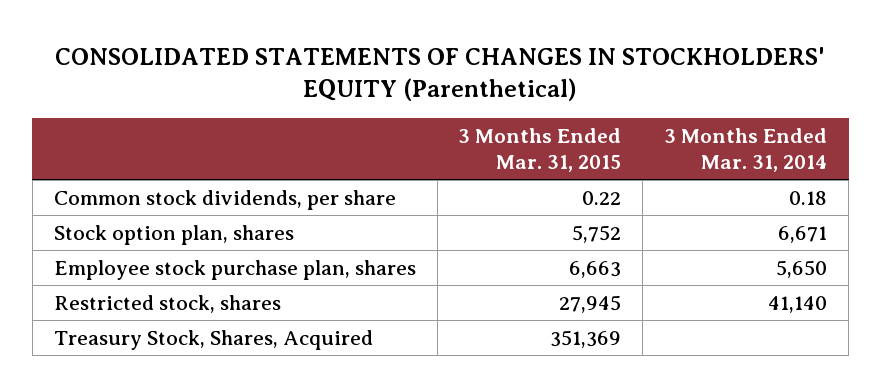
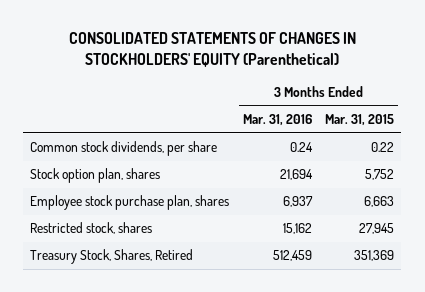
[664,127,828,173] 3 Months Ended Mar. 31, 2014 -> none
none -> [242,113,312,126] Mar. 31, 2016
[53,329,373,350] Treasury Stock, Shares, Acquired -> [30,249,194,265] Treasury Stock, Shares, Retired

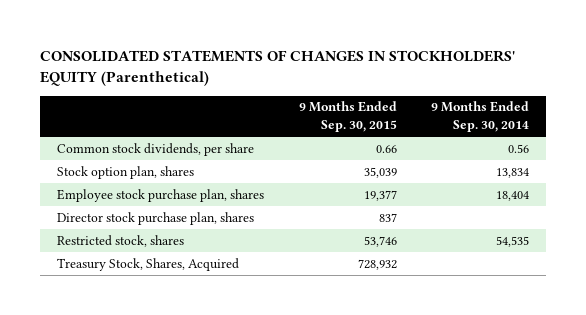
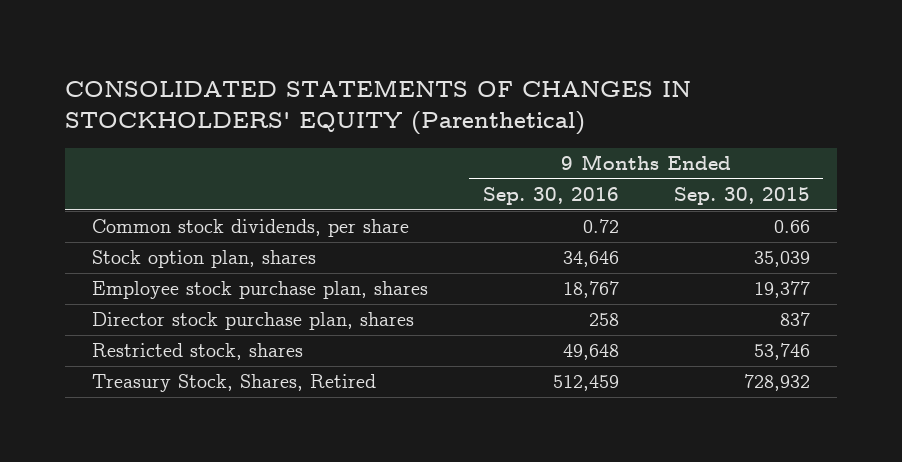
[430,101,529,132] 9 Months Ended Sep. 30, 2014 -> none
none -> [483,187,620,206] Sep. 30, 2016
[57,257,240,271] Treasury Stock, Shares, Acquired -> [92,374,377,393] Treasury Stock, Shares, Retired

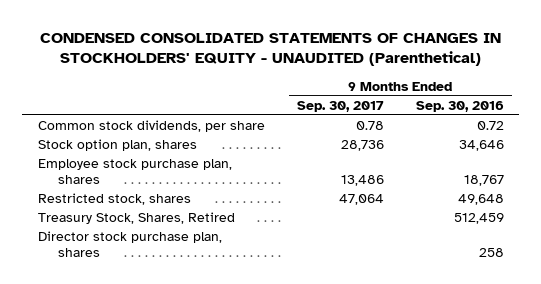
[65,79,692,135] CONSOLIDATED STATEMENTS OF CHANGES IN STOCKHOLDERS' EQUITY (Parenthetical) -> [39,32,501,67] CONDENSED CONSOLIDATED STATEMENTS OF CHANGES IN STOCKHOLDERS' EQUITY - UNAUDITED (Parenthetical)
[673,187,810,206] Sep. 30, 2015 -> none
none -> [296,100,384,112] Sep. 30, 2017
[92,312,415,331] Director stock purchase plan, shares -> [37,231,222,257] Director stock purchase plan, shares

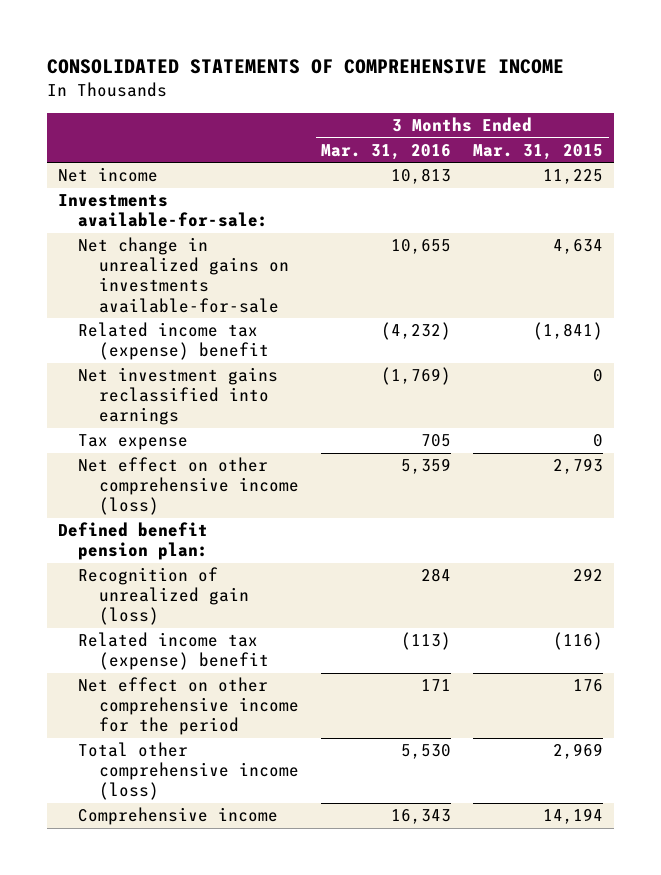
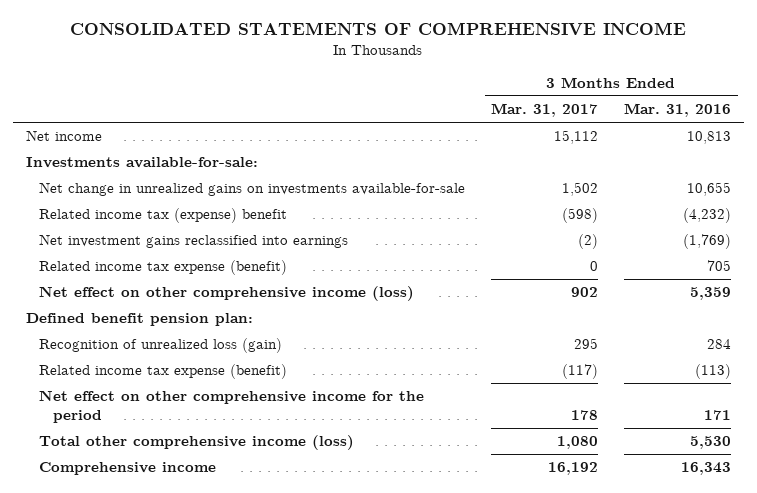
[473,143,604,160] Mar. 31, 2015 -> none
none -> [491,103,599,118] Mar. 31, 2017
[78,434,189,451] Tax expense -> [39,260,288,276] Related income tax expense (benefit)
[78,567,250,626] Recognition of unrealized gain (loss) -> [39,338,283,354] Recognition of unrealized loss (gain)
[78,632,270,671] Related income tax (expense) benefit -> [39,364,288,380] Related income tax expense (benefit)

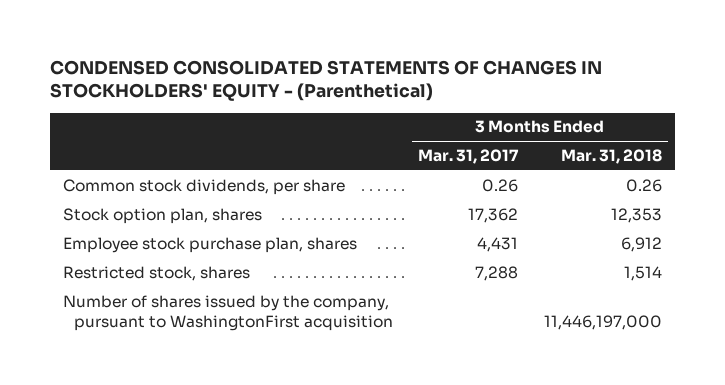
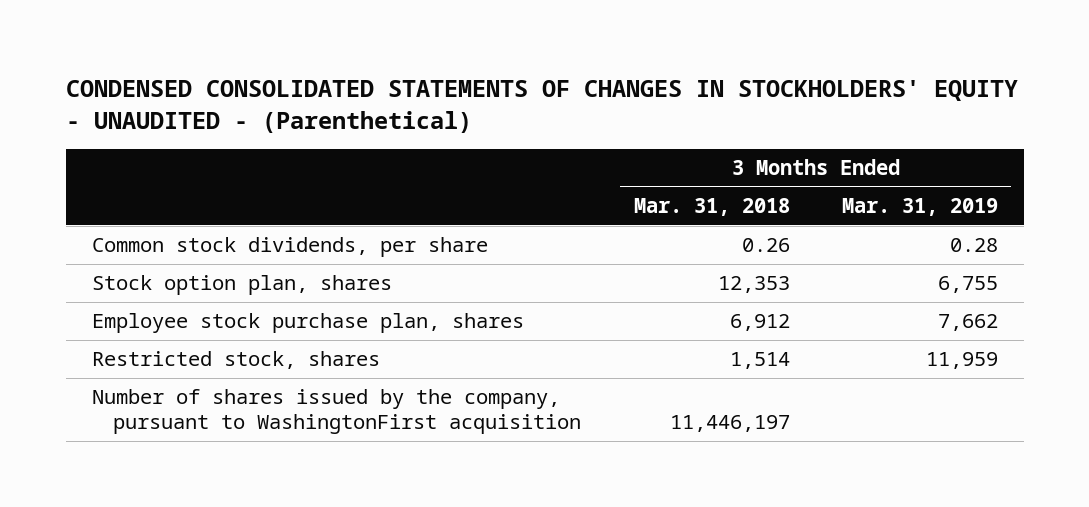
[49,59,602,102] CONDENSED CONSOLIDATED STATEMENTS OF CHANGES IN STOCKHOLDERS' EQUITY - (Parenthetical) -> [65,80,1018,133] CONDENSED CONSOLIDATED STATEMENTS OF CHANGES IN STOCKHOLDERS' EQUITY - UNAUDITED - (Parenthetical)
[418,149,520,165] Mar. 31, 2017 -> none
none -> [841,198,998,217] Mar. 31, 2019
[543,314,662,330] 11,446,197,000 -> [669,415,790,433] 11,446,197

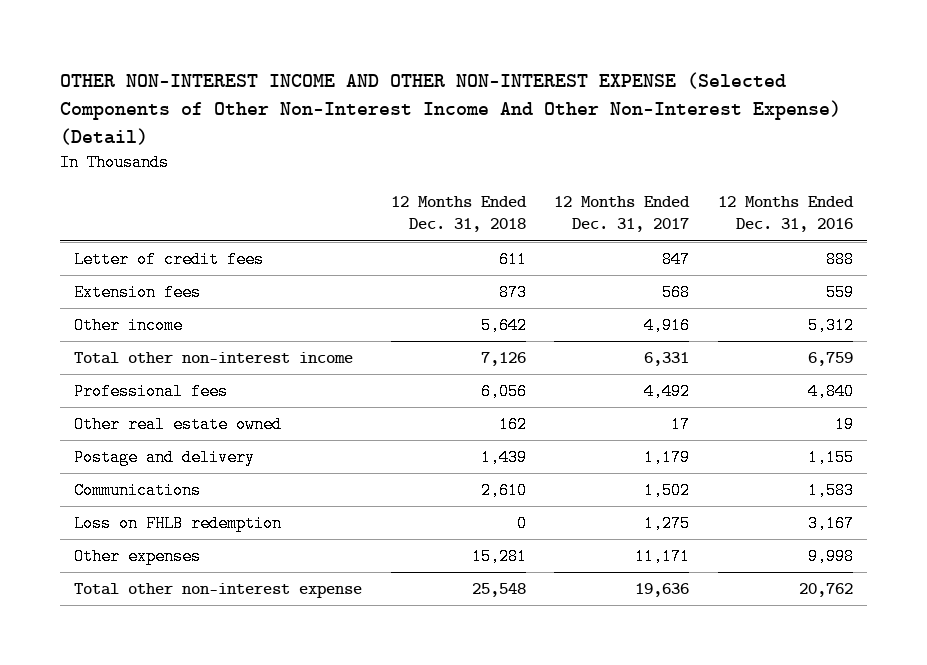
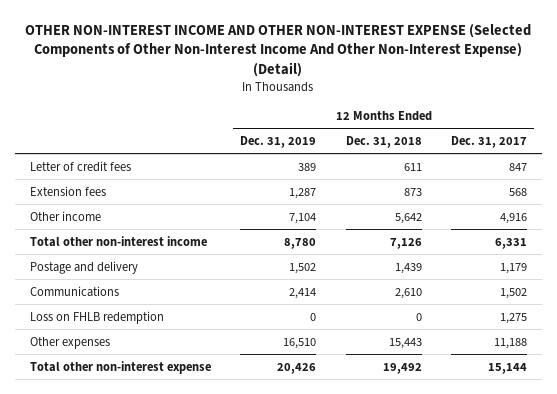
[717,195,854,233] 12 Months Ended Dec. 31, 2016 -> none
none -> [240,136,317,149] Dec. 31, 2019
[73,383,228,401] Professional fees -> none
[73,416,282,434] Other real estate owned -> none
[471,548,527,566] 15,281 -> [388,337,422,349] 15,443
[635,548,691,566] 11,171 -> [494,337,528,349] 11,188
[471,583,526,598] 25,548 -> [382,362,422,374] 19,492
[635,583,690,598] 19,636 -> [488,362,528,374] 15,144

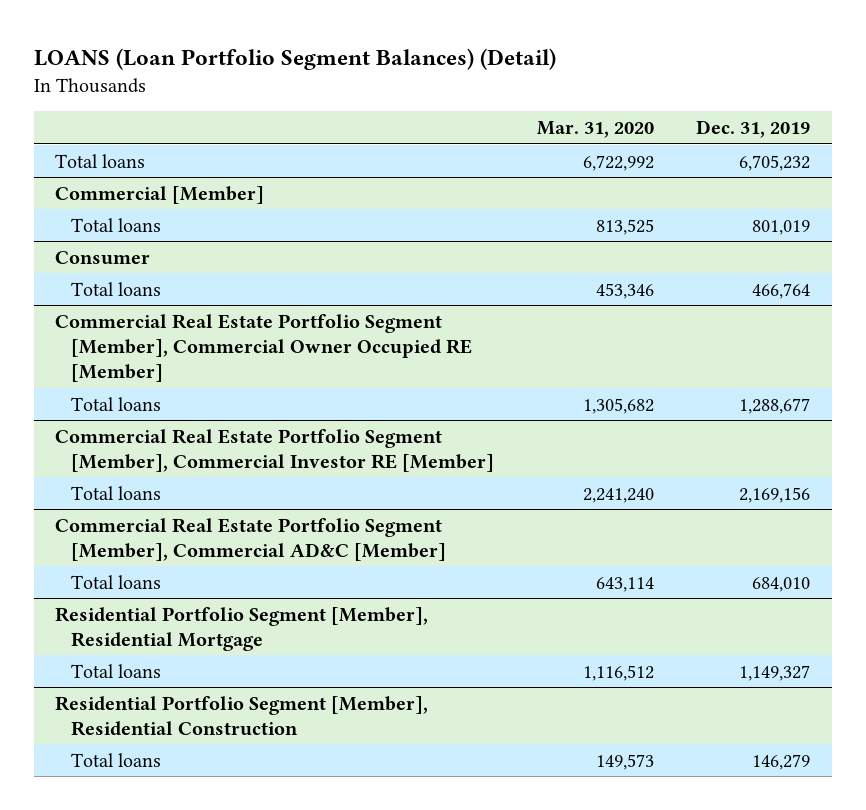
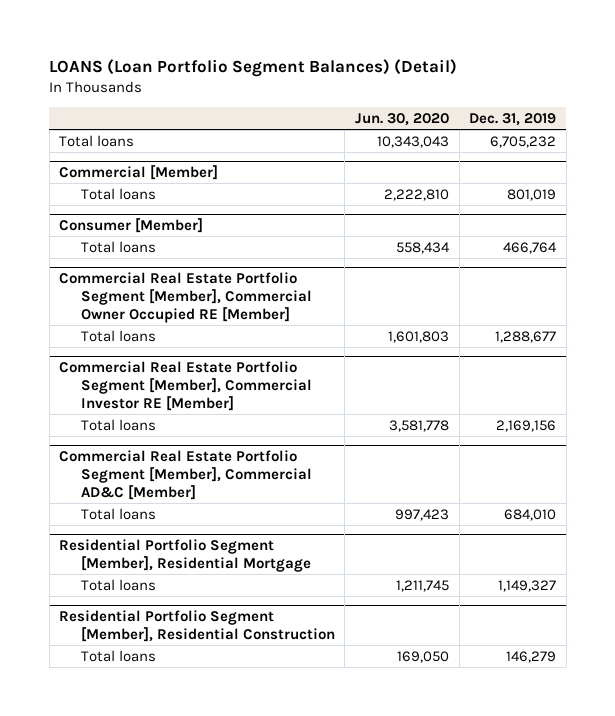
[536,120,654,138] Mar. 31, 2020 -> none
none -> [354,112,449,126] Jun. 30, 2020
[55,250,151,265] Consumer -> [59,217,204,233] Consumer [Member]

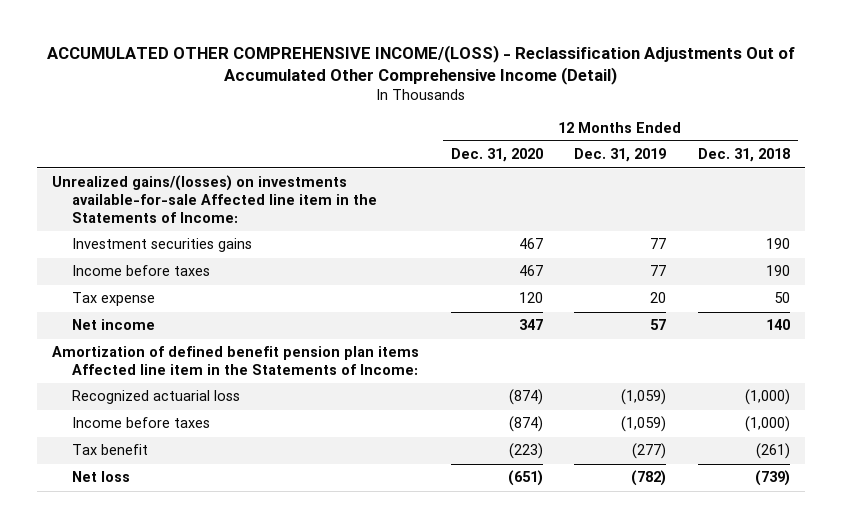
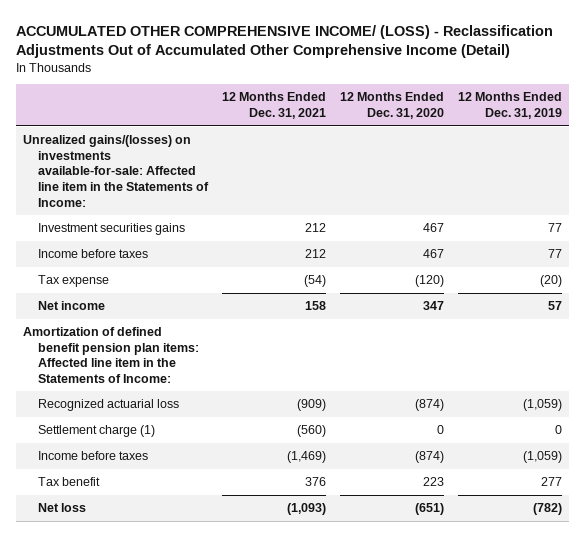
[46,44,795,85] ACCUMULATED OTHER COMPREHENSIVE INCOME/(LOSS) - Reclassification Adjustments Out of Accumulated Other Comprehensive Income (Detail) -> [16,24,554,59] ACCUMULATED OTHER COMPREHENSIVE INCOME/ (LOSS) - Reclassification Adjustments Out of Accumulated Other Comprehensive Income (Detail)
[697,148,790,163] Dec. 31, 2018 -> none
none -> [222,92,327,120] 12 Months Ended Dec. 31, 2021
[52,175,378,223] Unrealized gains/(losses) on investments available-for-sale Affected line item in the Statements of Income: -> [23,135,210,207] Unrealized gains/(losses) on investments available-for-sale: Affected line item in the Statements of Income:
[518,292,543,304] 120 -> [415,275,445,288] (120)
[650,292,667,304] 20 -> [540,275,563,288] (20)
[52,346,420,376] Amortization of defined benefit pension plan items Affected line item in the Statements of Income: -> [23,327,200,383] Amortization of defined benefit pension plan items: Affected line item in the Statements of Income:
none -> [38,425,156,438] Settlement charge (1)
[508,443,543,460] (223) -> [423,477,445,487] 223
[632,443,667,460] (277) -> [541,477,563,487] 277

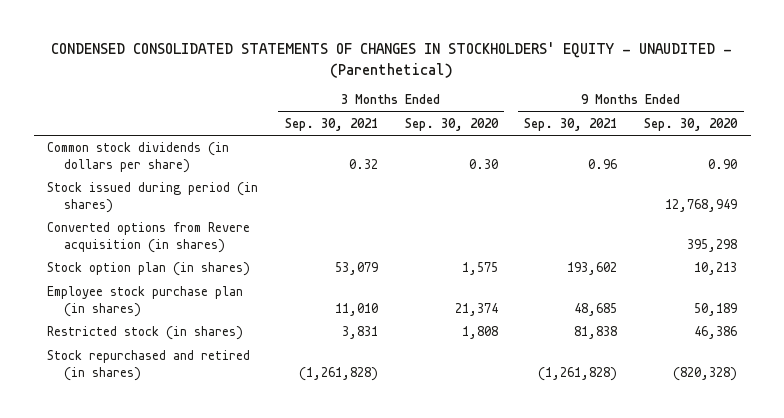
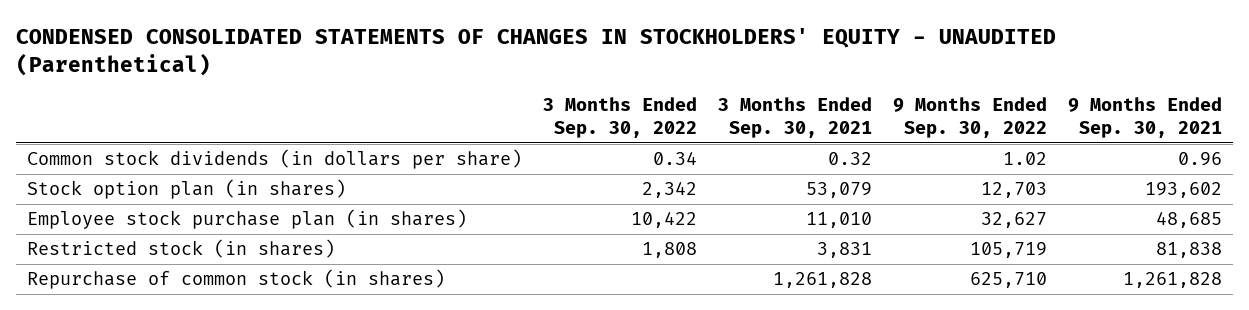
[51,42,733,78] CONDENSED CONSOLIDATED STATEMENTS OF CHANGES IN STOCKHOLDERS' EQUITY - UNAUDITED - (Parenthetical) -> [16,27,1057,76] CONDENSED CONSOLIDATED STATEMENTS OF CHANGES IN STOCKHOLDERS' EQUITY - UNAUDITED (Parenthetical)
[404,117,499,131] Sep. 30, 2020 -> none
[644,117,739,131] Sep. 30, 2020 -> none
none -> [542,97,697,138] 3 Months Ended Sep. 30, 2022
none -> [892,97,1047,138] 9 Months Ended Sep. 30, 2022
[47,182,259,213] Stock issued during period (in shares) -> none
[47,222,251,253] Converted options from Revere acquisition (in shares) -> none
[47,350,251,381] Stock repurchased and retired (in shares) -> [26,269,445,290] Repurchase of common stock (in shares)
[298,366,378,381] (1,261,828) -> [772,272,872,289] 1,261,828
[538,366,618,381] (1,261,828) -> [1123,272,1223,289] 1,261,828

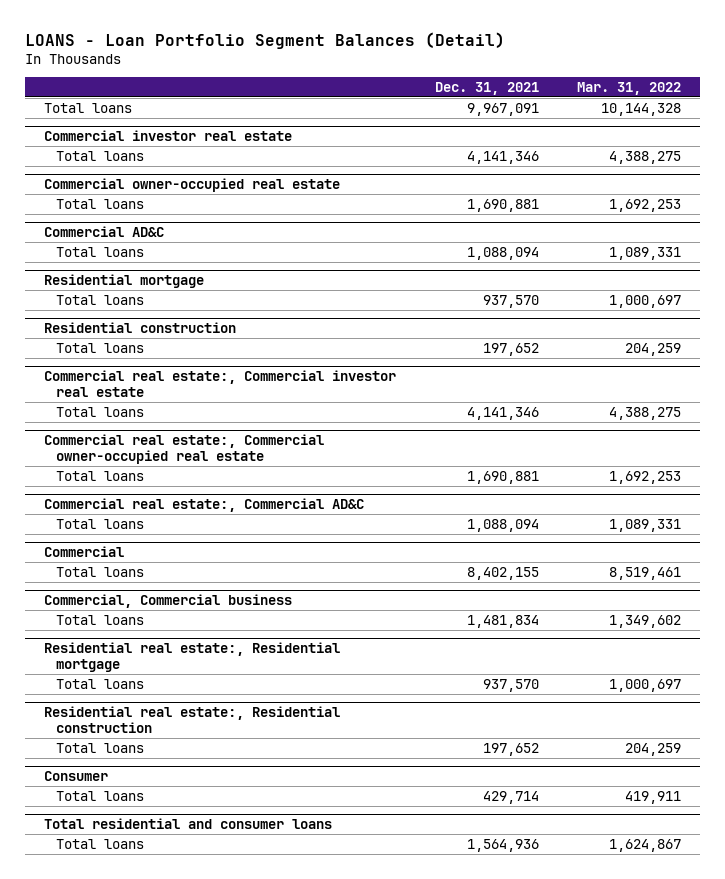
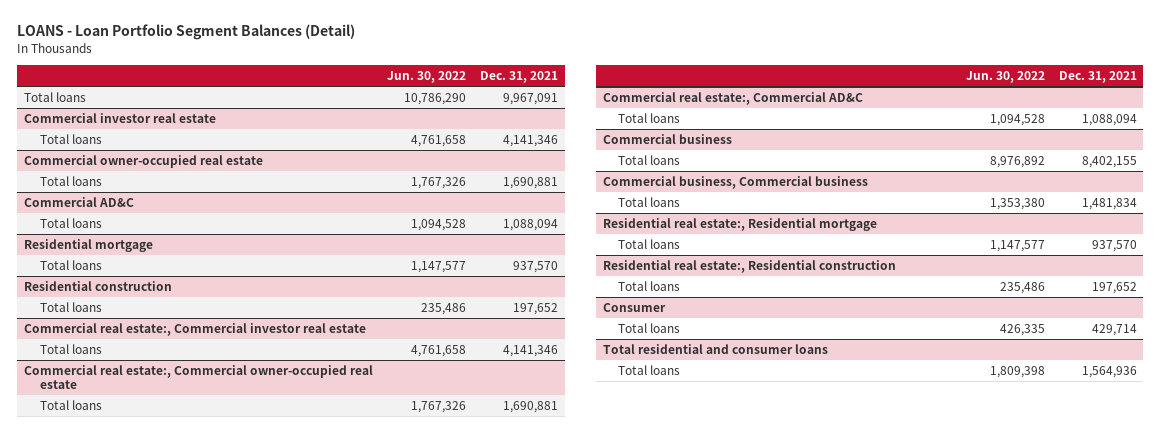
[576,81,681,95] Mar. 31, 2022 -> none
none -> [387,70,467,83] Jun. 30, 2022
[44,545,125,557] Commercial -> [602,134,732,145] Commercial business
[44,593,293,608] Commercial, Commercial business -> [602,176,868,190] Commercial business, Commercial business

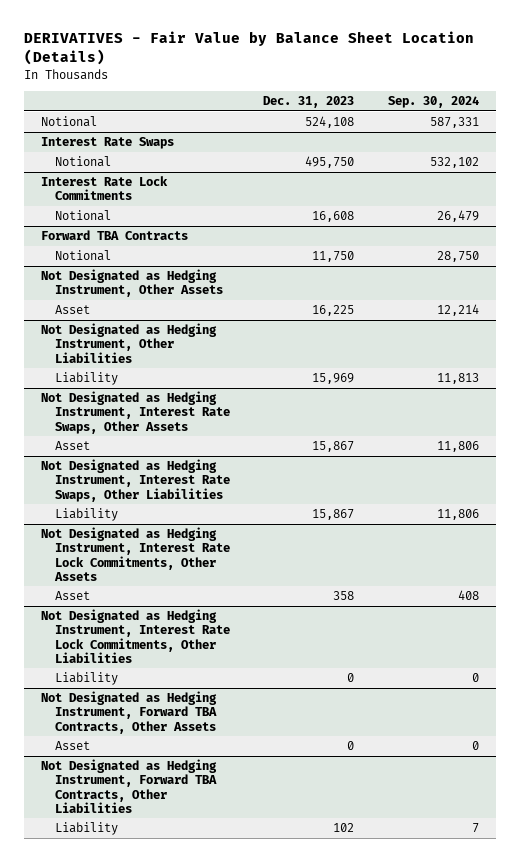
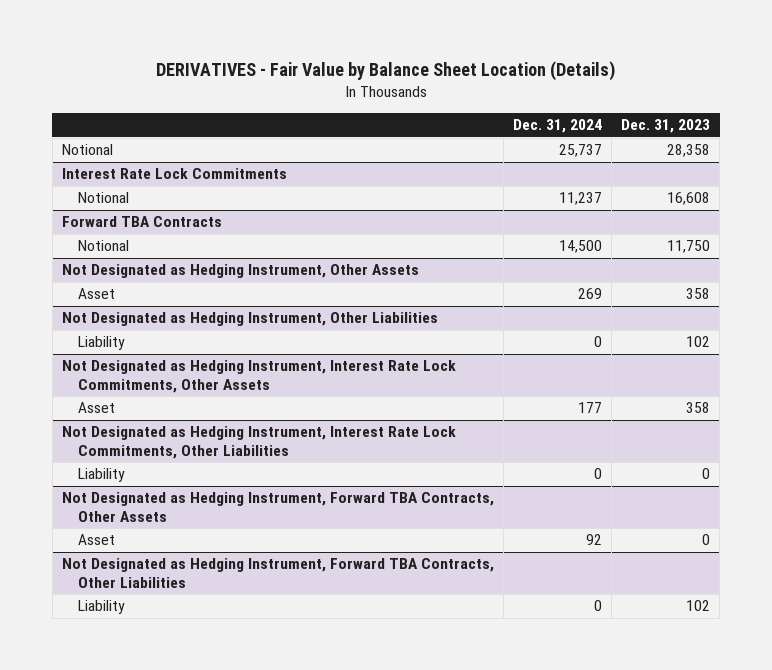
[388,96,480,109] Sep. 30, 2024 -> none
none -> [512,119,602,134] Dec. 31, 2024
[41,137,175,150] Interest Rate Swaps -> none
[54,156,111,168] Notional -> none
[305,116,355,129] 524,108 -> [667,144,711,158] 28,358
[312,305,355,317] 16,225 -> [686,288,711,300] 358
[41,391,230,434] Not Designated as Hedging Instrument, Interest Rate Swaps, Other Assets -> none
[54,441,90,451] Asset -> none
[41,459,230,502] Not Designated as Hedging Instrument, Interest Rate Swaps, Other Liabilities -> none
[54,508,118,522] Liability -> none
[312,373,355,385] 15,969 -> [686,336,711,348] 102

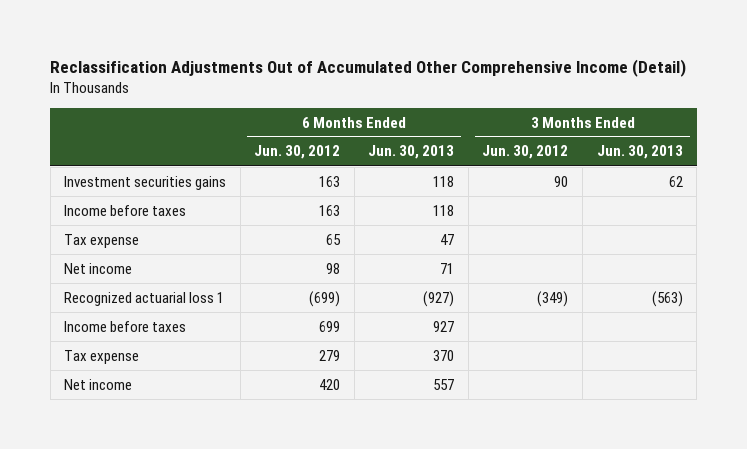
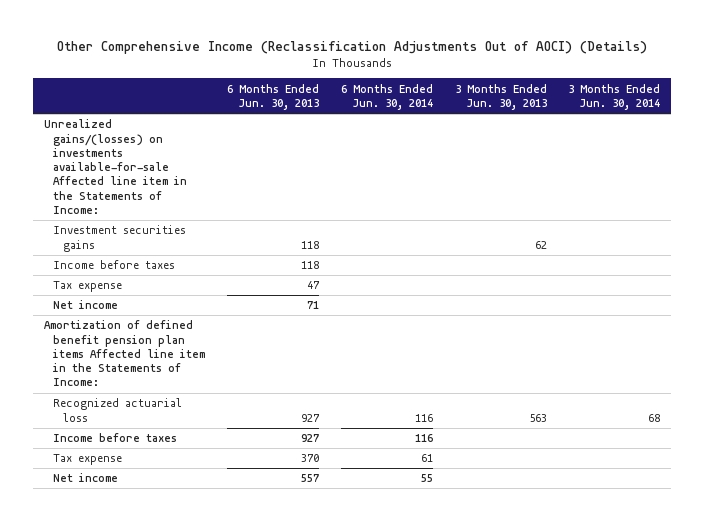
[50,59,687,78] Reclassification Adjustments Out of Accumulated Other Comprehensive Income (Detail) -> [56,40,647,54] Other Comprehensive Income (Reclassification Adjustments Out of AOCI) (Details)
[254,145,341,160] Jun. 30, 2012 -> none
[482,145,569,160] Jun. 30, 2012 -> none
none -> [340,83,433,110] 6 Months Ended Jun. 30, 2014
none -> [568,83,661,110] 3 Months Ended Jun. 30, 2014
none -> [43,119,188,215] Unrealized gains/(losses) on investments available-for-sale Affected line item in the Statements of Income:
none -> [43,320,206,387] Amortization of defined benefit pension plan items Affected line item in the Statements of Income:
[64,291,225,306] Recognized actuarial loss 1 -> [53,398,183,422] Recognized actuarial loss
[423,290,455,307] (927) -> [301,413,321,422] 927
[651,290,683,307] (563) -> [528,413,547,422] 563

